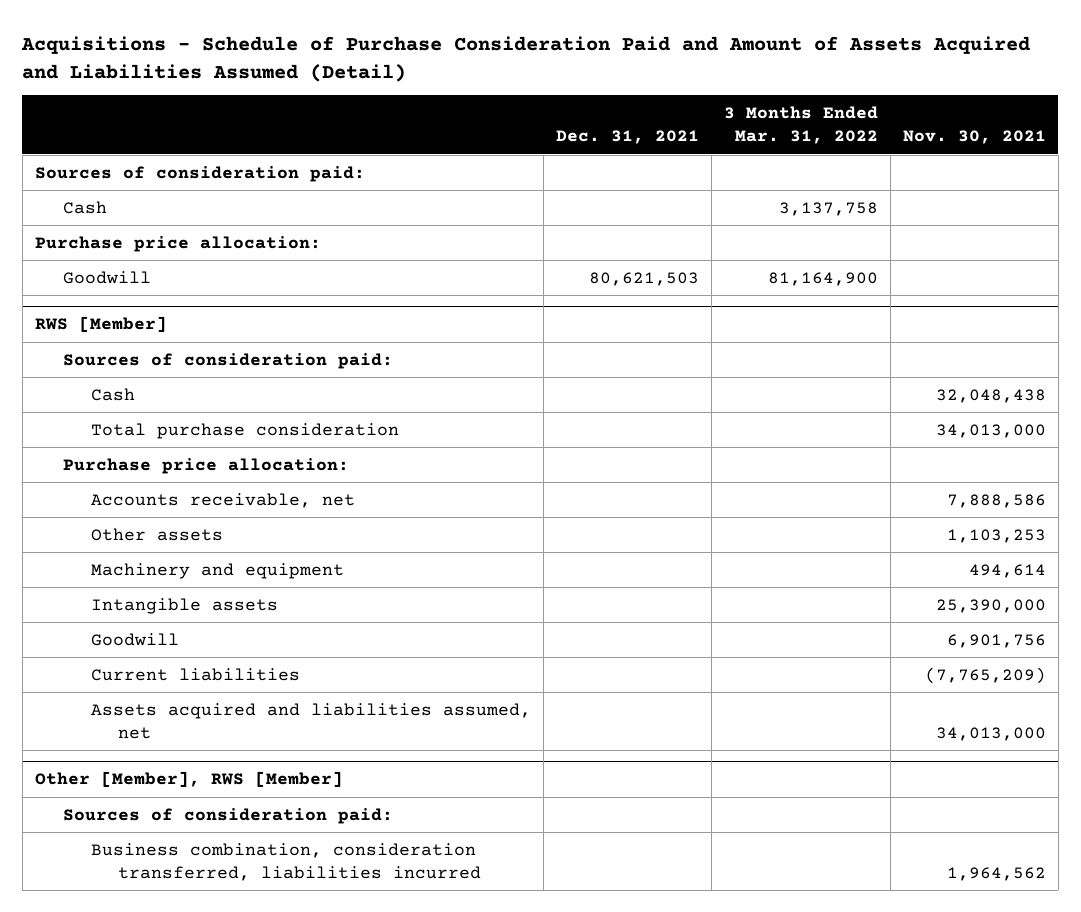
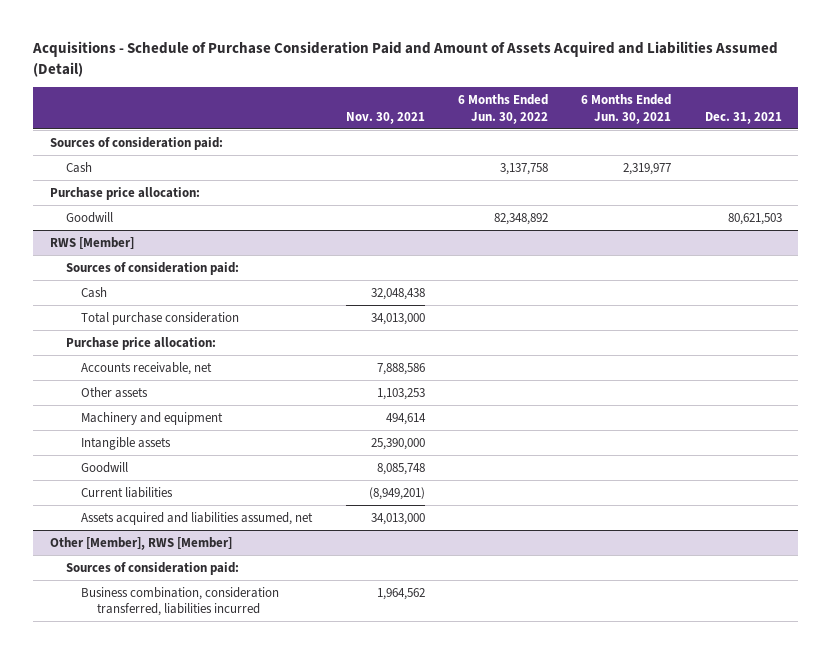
[723,106,878,145] 3 Months Ended Mar. 31, 2022 -> none
none -> [458,93,549,124] 6 Months Ended Jun. 30, 2022
none -> [581,93,672,124] 6 Months Ended Jun. 30, 2021
[946,633,1046,648] 6,901,756 -> [376,462,425,475] 8,085,748
[924,666,1046,684] (7,765,209) -> [368,486,425,500] (8,949,201)

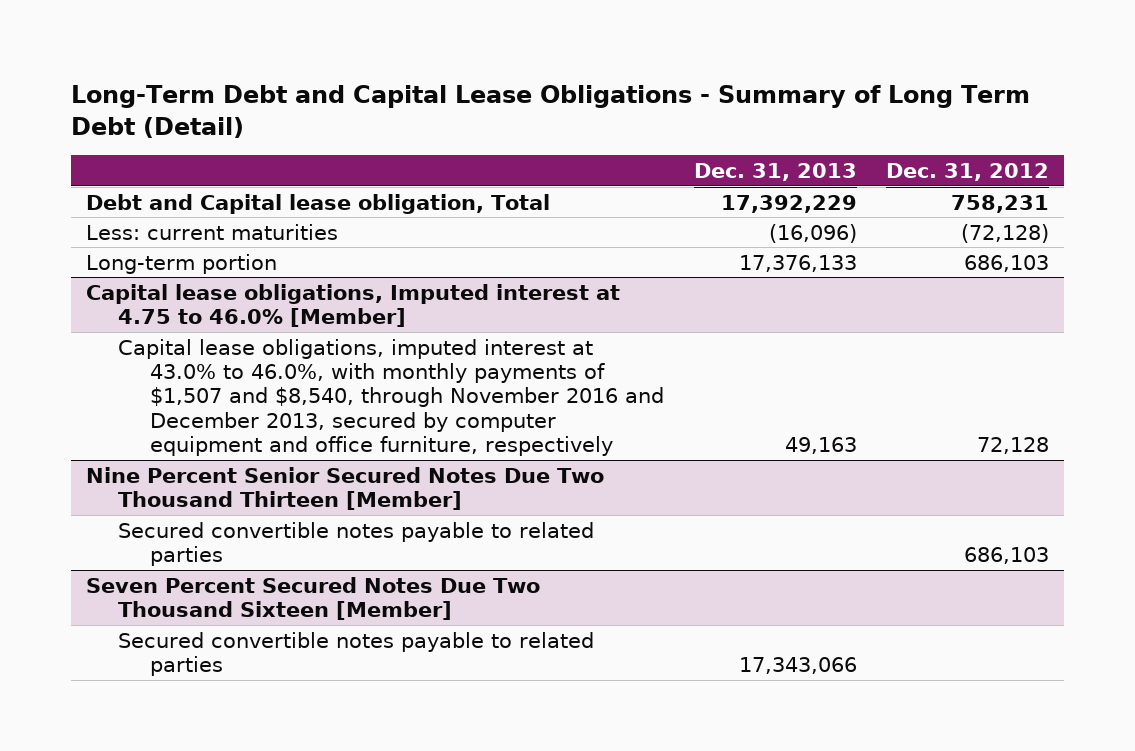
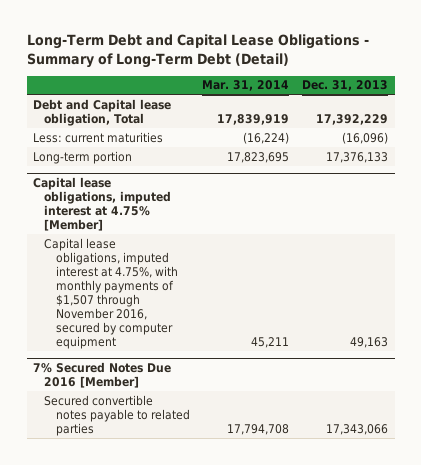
[71,85,1031,138] Long-Term Debt and Capital Lease Obligations - Summary of Long Term Debt (Detail) -> [26,34,369,68] Long-Term Debt and Capital Lease Obligations - Summary of Long-Term Debt (Detail)
[886,162,1050,181] Dec. 31, 2012 -> none
none -> [202,80,290,92] Mar. 31, 2014
[85,466,604,511] Nine Percent Senior Secured Notes Due Two Thousand Thirteen [Member] -> none
[118,521,595,567] Secured convertible notes payable to related parties -> none
[85,576,540,621] Seven Percent Secured Notes Due Two Thousand Sixteen [Member] -> none
[85,283,620,328] Capital lease obligations, Imputed interest at 4.75 to 46.0% [Member] -> [33,176,172,231] Capital lease obligations, imputed interest at 4.75% [Member]
[118,338,665,457] Capital lease obligations, imputed interest at 43.0% to 46.0%, with monthly payments of $1,507 and $8,540, through November 2016 and December 2013, secured by computer equipment and office furniture, respectively -> [44,237,178,350] Capital lease obligations, imputed interest at 4.75%, with monthly payments of $1,507 through November 2016, secured by computer equipment
none -> [33,361,172,388] 7% Secured Notes Due 2016 [Member]

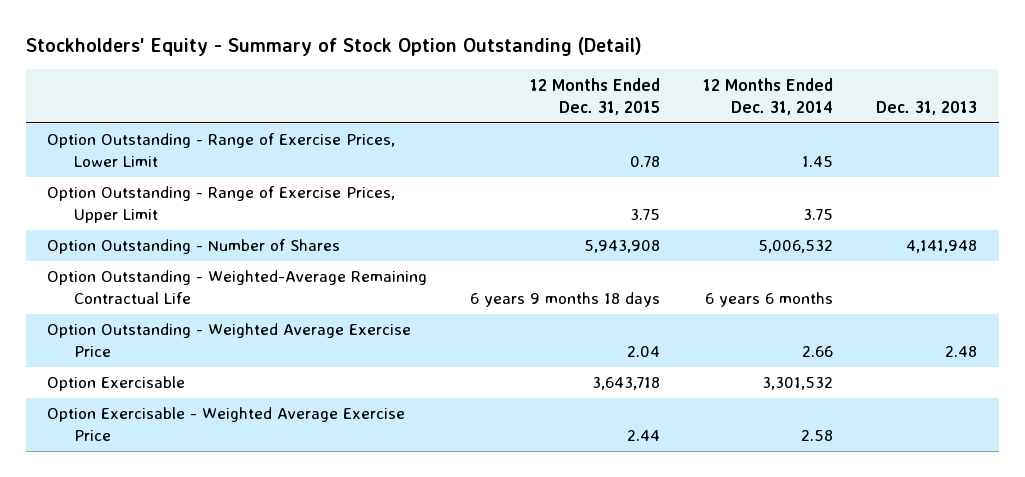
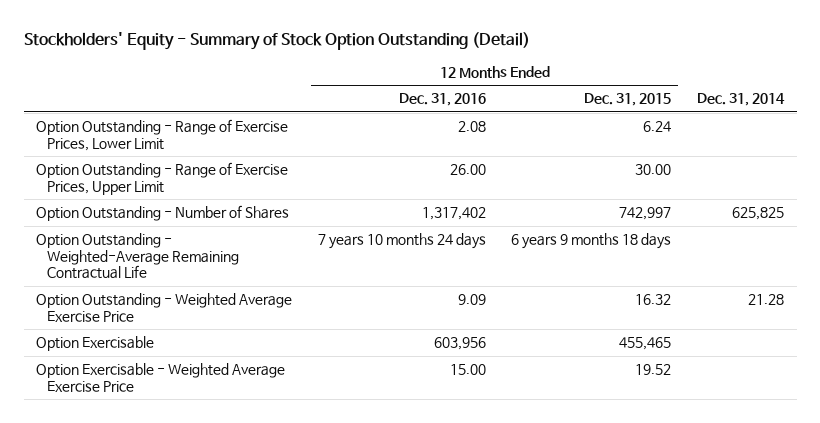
[703,77,834,115] 12 Months Ended Dec. 31, 2014 -> none
[876,100,978,115] Dec. 31, 2013 -> none
none -> [398,93,486,107] Dec. 31, 2016
none -> [696,93,785,107] Dec. 31, 2014
[630,156,661,168] 0.78 -> [643,121,672,133] 6.24
[630,209,661,221] 3.75 -> [635,164,672,176] 30.00
[584,240,661,254] 5,943,908 -> [619,207,672,221] 742,997
[627,346,661,358] 2.04 -> [635,294,672,306] 16.32
[592,377,661,391] 3,643,718 -> [619,337,672,351] 455,465
[627,430,661,442] 2.44 -> [635,364,672,376] 19.52

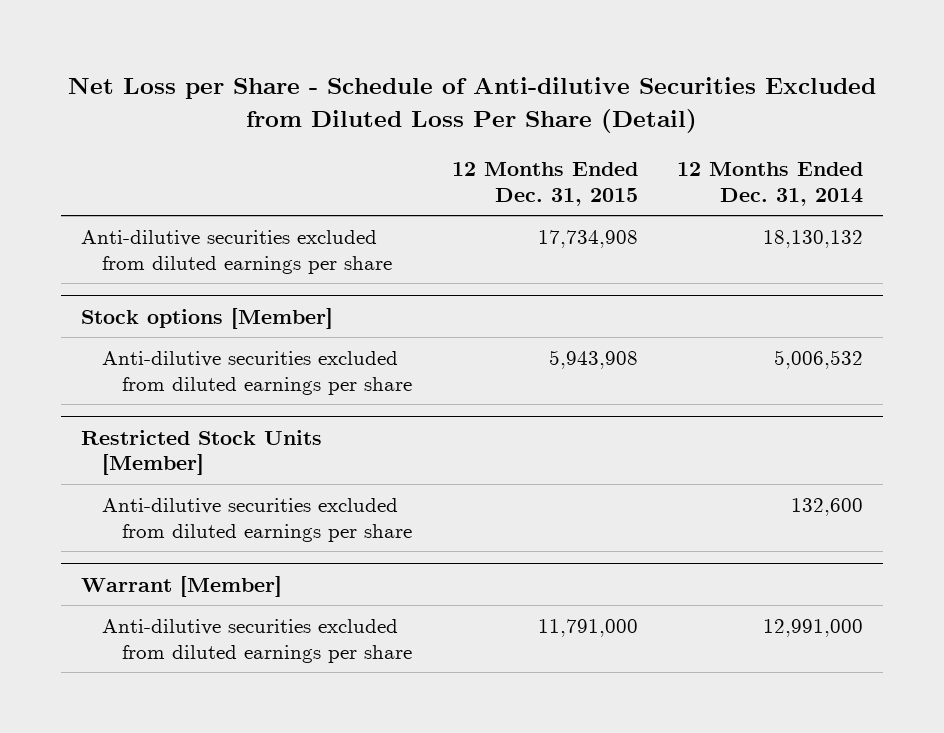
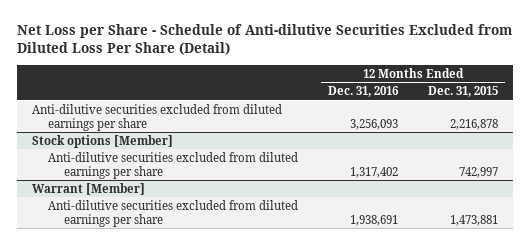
[677,162,864,206] 12 Months Ended Dec. 31, 2014 -> none
none -> [328,86,400,98] Dec. 31, 2016
[537,229,638,248] 17,734,908 -> [449,118,498,130] 2,216,878
[81,429,323,476] Restricted Stock Units [Member] -> none
[101,497,413,542] Anti-dilutive securities excluded from diluted earnings per share -> none
[548,349,638,369] 5,943,908 -> [458,166,498,178] 742,997
[537,618,638,637] 11,791,000 -> [449,214,498,226] 1,473,881

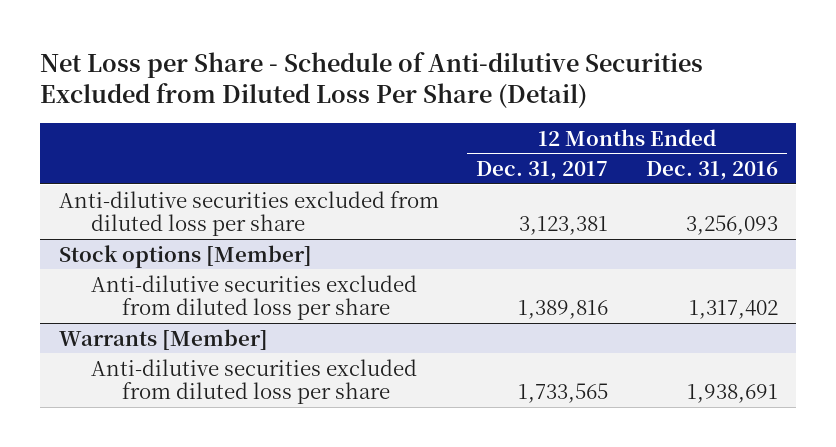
[427,86,498,98] Dec. 31, 2015 -> none
none -> [476,161,609,181] Dec. 31, 2017
[32,103,283,131] Anti-dilutive securities excluded from diluted earnings per share -> [58,190,439,236] Anti-dilutive securities excluded from diluted loss per share
[48,151,299,179] Anti-dilutive securities excluded from diluted earnings per share -> [90,274,417,320] Anti-dilutive securities excluded from diluted loss per share
[32,182,146,195] Warrant [Member] -> [58,328,268,350] Warrants [Member]
[48,199,299,227] Anti-dilutive securities excluded from diluted earnings per share -> [90,358,417,404] Anti-dilutive securities excluded from diluted loss per share

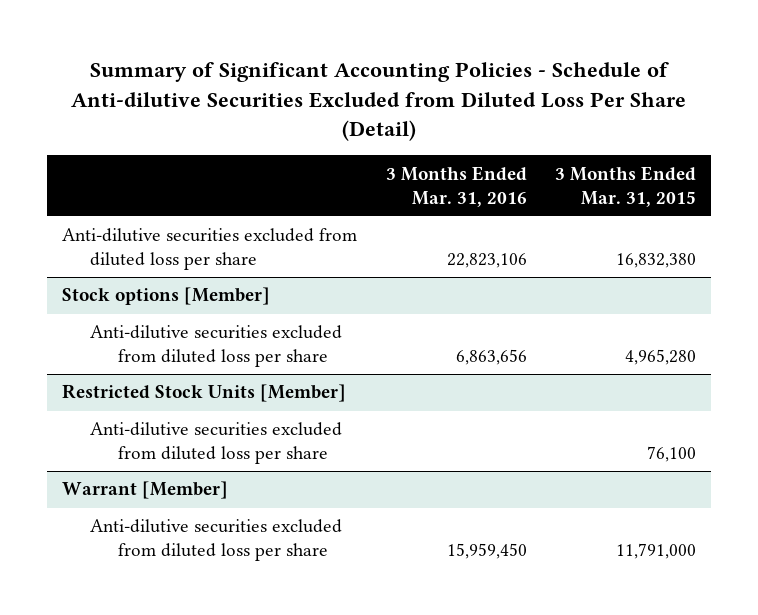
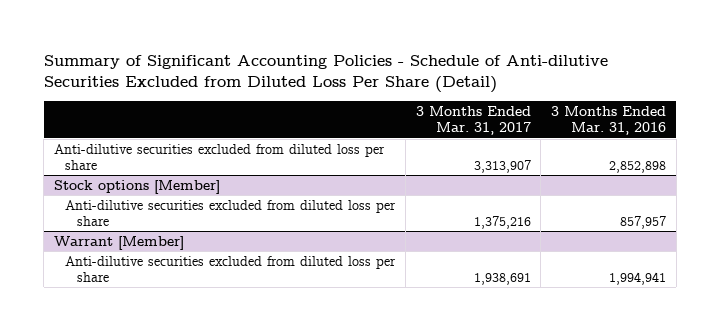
[555,165,697,207] 3 Months Ended Mar. 31, 2015 -> none
none -> [415,106,531,136] 3 Months Ended Mar. 31, 2017
[446,253,527,269] 22,823,106 -> [609,161,667,174] 2,852,898
[61,384,346,403] Restricted Stock Units [Member] -> none
[89,422,342,465] Anti-dilutive securities excluded from diluted loss per share -> none
[455,349,527,366] 6,863,656 -> [620,216,667,230] 857,957
[446,543,527,560] 15,959,450 -> [609,272,667,286] 1,994,941

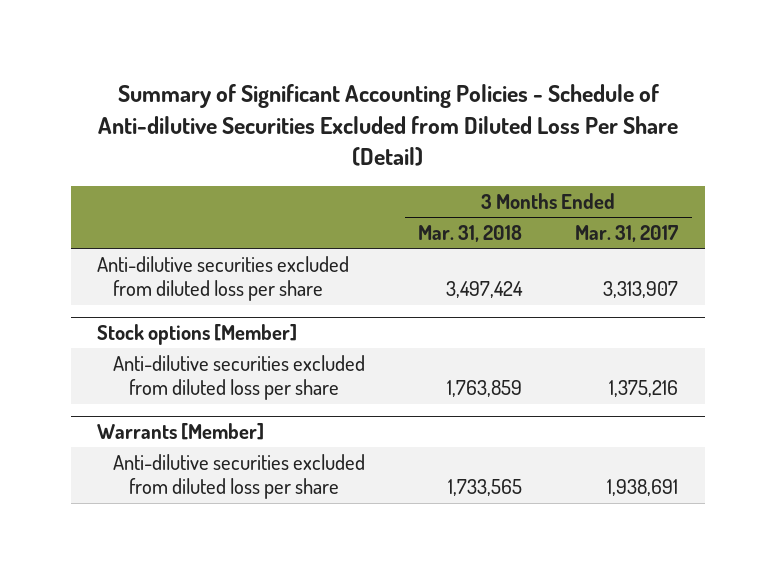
[551,106,667,136] 3 Months Ended Mar. 31, 2016 -> none
none -> [418,225,523,243] Mar. 31, 2018
[54,235,185,250] Warrant [Member] -> [97,423,265,441] Warrants [Member]

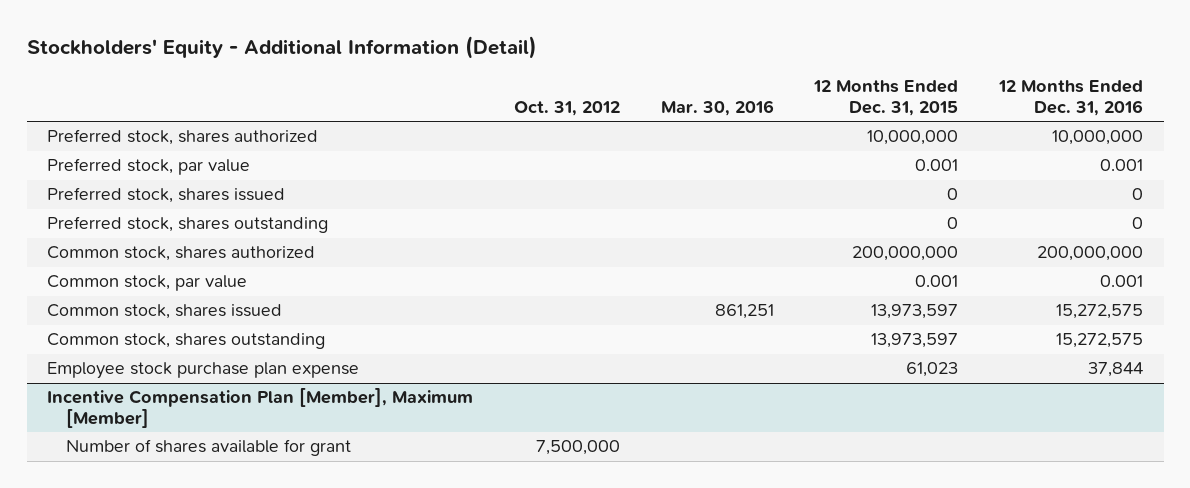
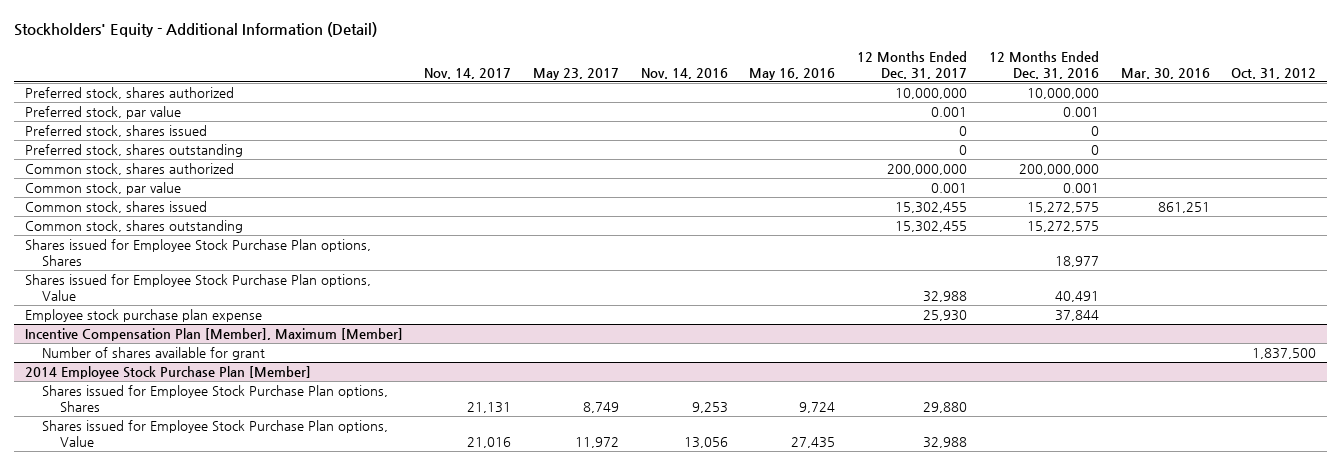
[813,80,959,117] 12 Months Ended Dec. 31, 2015 -> none
none -> [424,67,512,79] Nov. 14, 2017
none -> [533,67,620,80] May 23, 2017
none -> [640,67,728,79] Nov. 14, 2016
none -> [749,67,836,80] May 16, 2016
none -> [857,51,968,79] 12 Months Ended Dec. 31, 2017
none -> [24,239,371,266] Shares issued for Employee Stock Purchase Plan options, Shares
none -> [24,274,371,301] Shares issued for Employee Stock Purchase Plan options, Value
[535,440,620,456] 7,500,000 -> [1252,348,1317,360] 1,837,500
none -> [24,366,311,380] 2014 Employee Stock Purchase Plan [Member]
none -> [42,385,389,412] Shares issued for Employee Stock Purchase Plan options, Shares
none -> [42,420,389,447] Shares issued for Employee Stock Purchase Plan options, Value

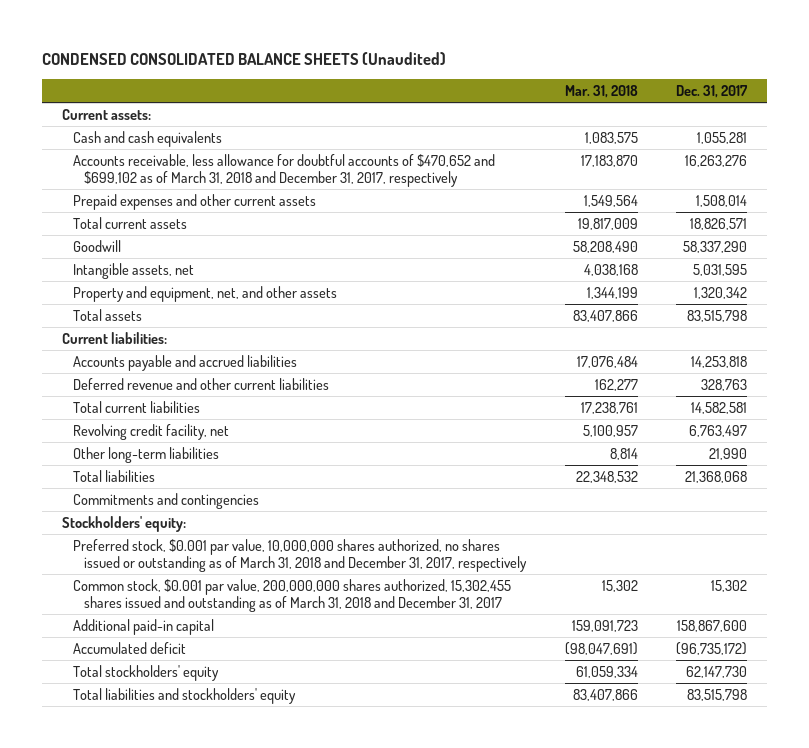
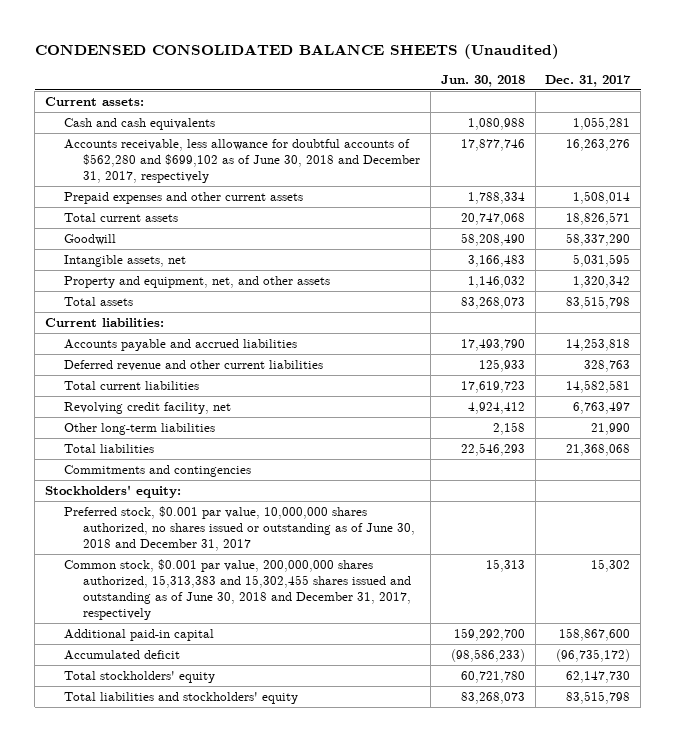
[564,85,638,99] Mar. 31, 2018 -> none
none -> [440,74,525,87] Jun. 30, 2018
[73,153,496,187] Accounts receivable, less allowance for doubtful accounts of $470,652 and $699,102 as of March 31, 2018 and December 31, 2017, respectively -> [64,139,421,184] Accounts receivable, less allowance for doubtful accounts of $562,280 and $699,102 as of June 30, 2018 and December 31, 2017, respectively
[73,538,528,572] Preferred stock, $0.001 par value, 10,000,000 shares authorized, no shares issued or outstanding as of March 31, 2018 and December 31, 2017, respectively -> [64,506,416,552] Preferred stock, $0.001 par value, 10,000,000 shares authorized, no shares issued or outstanding as of June 30, 2018 and December 31, 2017
[73,578,512,612] Common stock, $0.001 par value, 200,000,000 shares authorized, 15,302,455 shares issued and outstanding as of March 31, 2018 and December 31, 2017 -> [64,559,412,621] Common stock, $0.001 par value, 200,000,000 shares authorized, 15,313,383 and 15,302,455 shares issued and outstanding as of June 30, 2018 and December 31, 2017, respectively

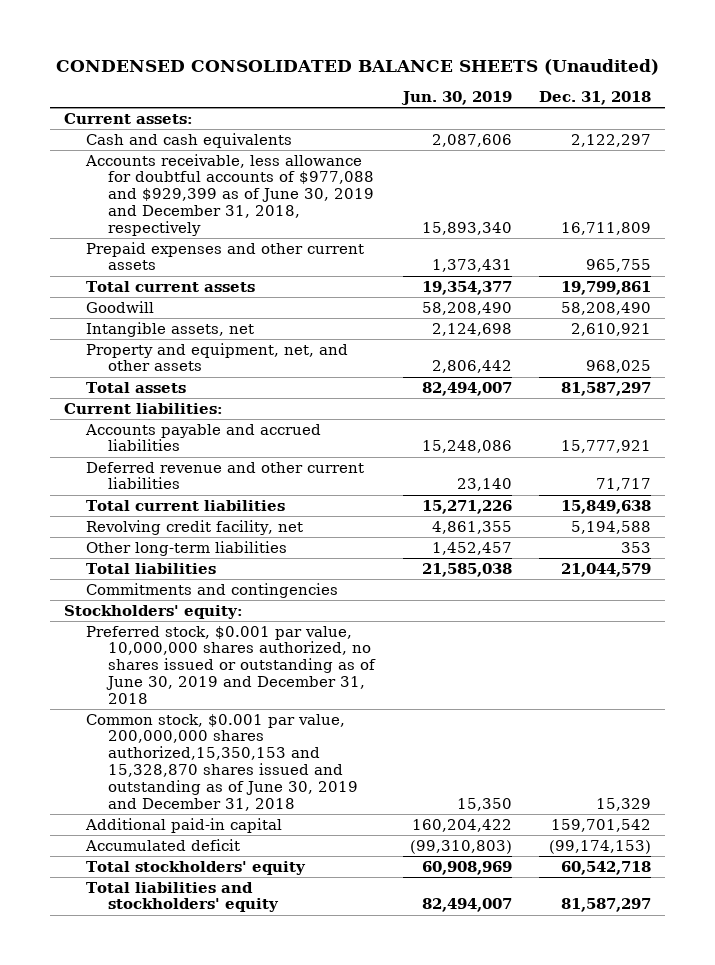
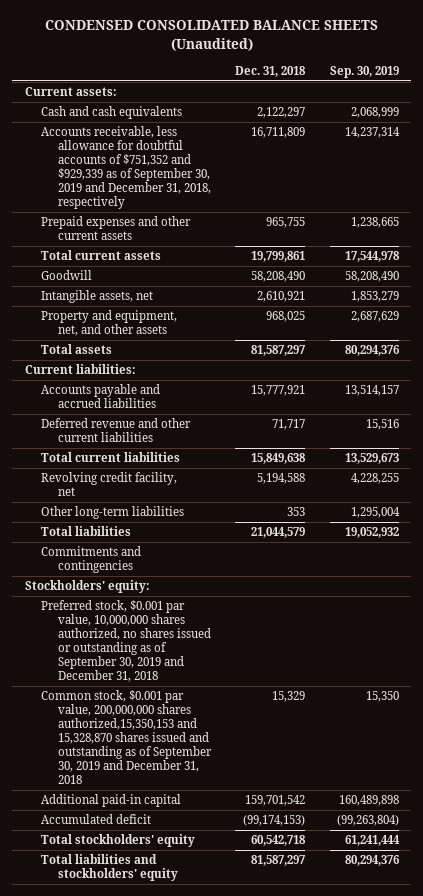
[400,90,512,105] Jun. 30, 2019 -> none
none -> [329,65,399,78] Sep. 30, 2019
[84,153,374,236] Accounts receivable, less allowance for doubtful accounts of $977,088 and $929,399 as of June 30, 2019 and December 31, 2018, respectively -> [41,126,211,209] Accounts receivable, less allowance for doubtful accounts of $751,352 and $929,339 as of September 30, 2019 and December 31, 2018, respectively
[85,625,376,704] Preferred stock, $0.001 par value, 10,000,000 shares authorized, no shares issued or outstanding as of June 30, 2019 and December 31, 2018 -> [41,600,211,682] Preferred stock, $0.001 par value, 10,000,000 shares authorized, no shares issued or outstanding as of September 30, 2019 and December 31, 2018
[85,713,358,811] Common stock, $0.001 par value, 200,000,000 shares authorized,15,350,153 and 15,328,870 shares issued and outstanding as of June 30, 2019 and December 31, 2018 -> [41,690,212,784] Common stock, $0.001 par value, 200,000,000 shares authorized,15,350,153 and 15,328,870 shares issued and outstanding as of September 30, 2019 and December 31, 2018

